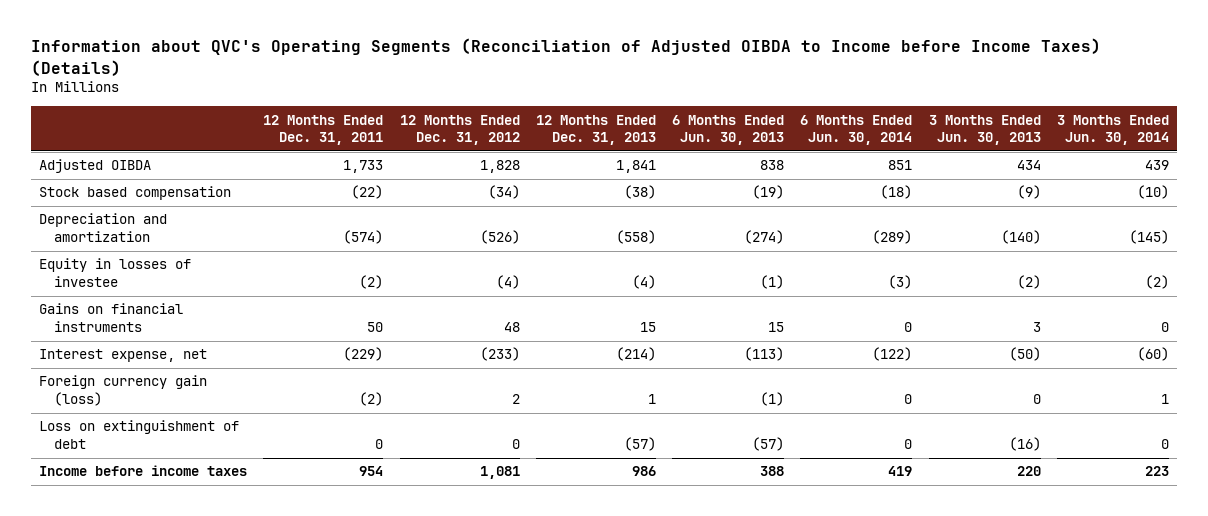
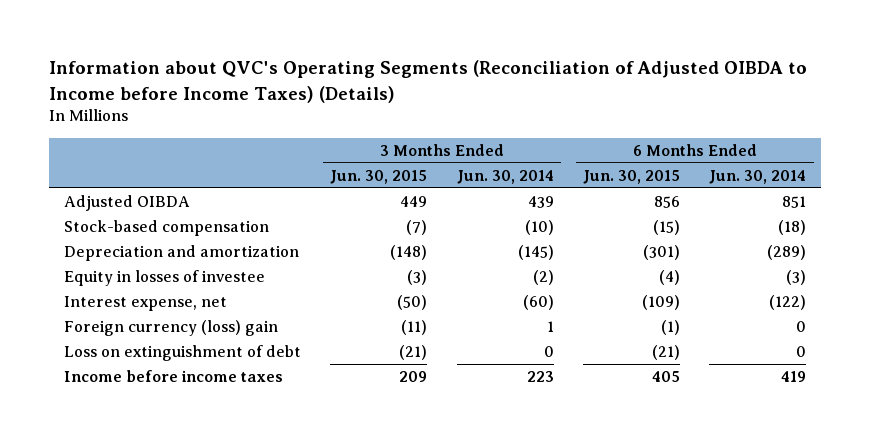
[263,114,384,146] 12 Months Ended Dec. 31, 2011 -> none
[399,114,520,146] 12 Months Ended Dec. 31, 2012 -> none
[535,114,656,146] 12 Months Ended Dec. 31, 2013 -> none
[672,114,785,146] 6 Months Ended Jun. 30, 2013 -> none
[928,114,1041,146] 3 Months Ended Jun. 30, 2013 -> none
none -> [330,169,428,184] Jun. 30, 2015
none -> [582,169,680,184] Jun. 30, 2015
[39,186,232,201] Stock based compensation -> [63,220,269,237] Stock-based compensation
[39,303,184,333] Gains on financial instruments -> none
[39,375,208,407] Foreign currency gain (loss) -> [63,320,278,337] Foreign currency (loss) gain

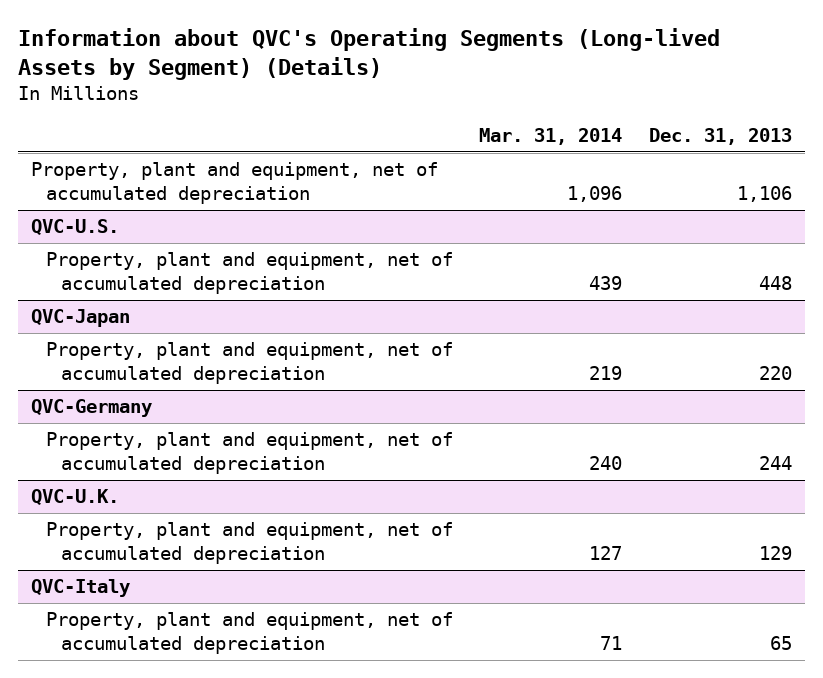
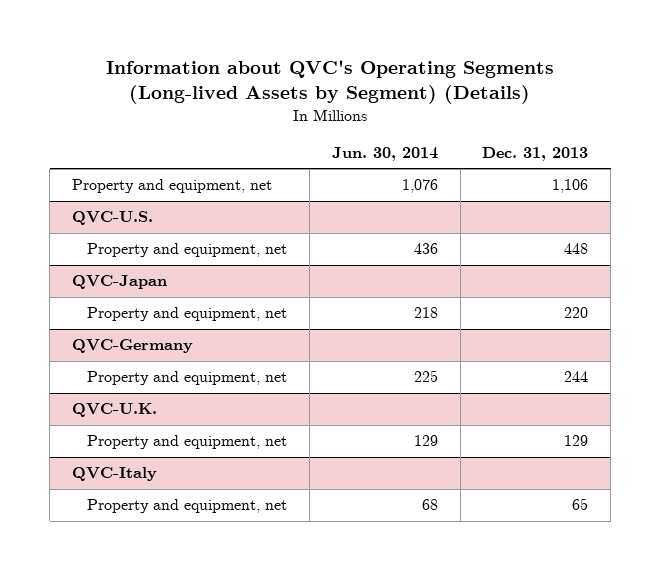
[479,128,623,146] Mar. 31, 2014 -> none
none -> [331,146,438,161] Jun. 30, 2014
[30,162,438,205] Property, plant and equipment, net of accumulated depreciation -> [72,179,273,194] Property and equipment, net
[45,252,453,295] Property, plant and equipment, net of accumulated depreciation -> [87,243,288,258] Property and equipment, net
[45,342,453,385] Property, plant and equipment, net of accumulated depreciation -> [87,307,288,322] Property and equipment, net
[45,432,453,475] Property, plant and equipment, net of accumulated depreciation -> [87,371,288,386] Property and equipment, net
[45,522,453,565] Property, plant and equipment, net of accumulated depreciation -> [87,435,288,450] Property and equipment, net
[45,612,453,655] Property, plant and equipment, net of accumulated depreciation -> [87,499,288,514] Property and equipment, net

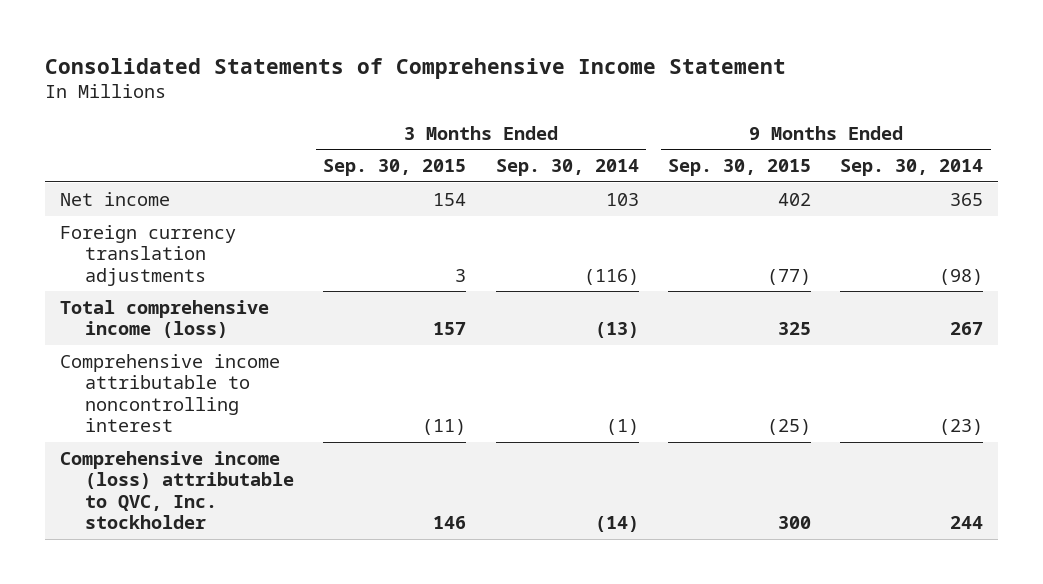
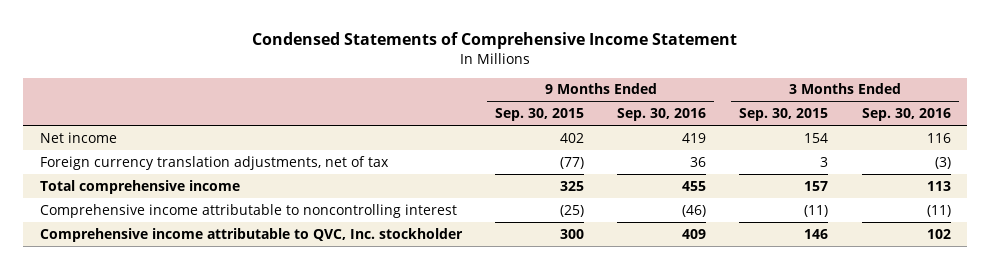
[44,57,786,79] Consolidated Statements of Comprehensive Income Statement -> [252,31,738,49] Condensed Statements of Comprehensive Income Statement
[495,159,639,177] Sep. 30, 2014 -> none
[840,159,984,177] Sep. 30, 2014 -> none
none -> [617,108,707,122] Sep. 30, 2016
none -> [861,108,951,122] Sep. 30, 2016
[59,224,236,286] Foreign currency translation adjustments -> [39,155,389,170] Foreign currency translation adjustments, net of tax
[59,299,269,339] Total comprehensive income (loss) -> [39,179,240,194] Total comprehensive income
[59,450,294,530] Comprehensive income (loss) attributable to QVC, Inc. stockholder -> [39,227,463,242] Comprehensive income attributable to QVC, Inc. stockholder

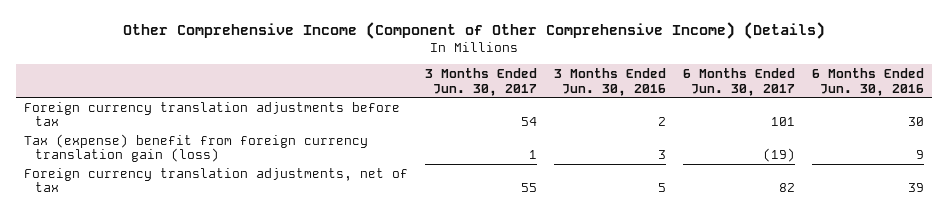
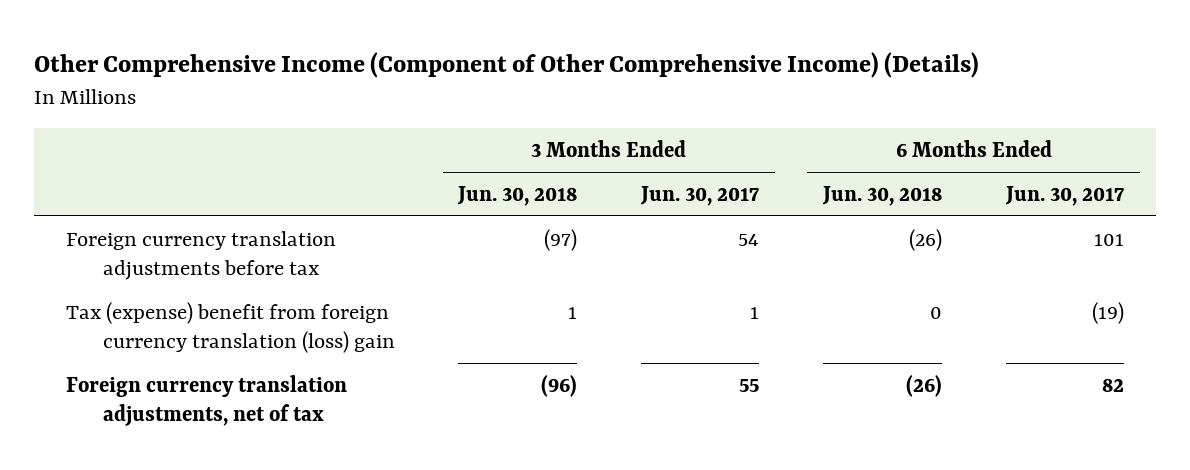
[553,67,666,96] 3 Months Ended Jun. 30, 2016 -> none
[811,67,924,96] 6 Months Ended Jun. 30, 2016 -> none
none -> [457,185,578,206] Jun. 30, 2018
none -> [822,185,943,206] Jun. 30, 2018
[24,133,369,163] Tax (expense) benefit from foreign currency translation gain (loss) -> [66,301,395,353] Tax (expense) benefit from foreign currency translation (loss) gain

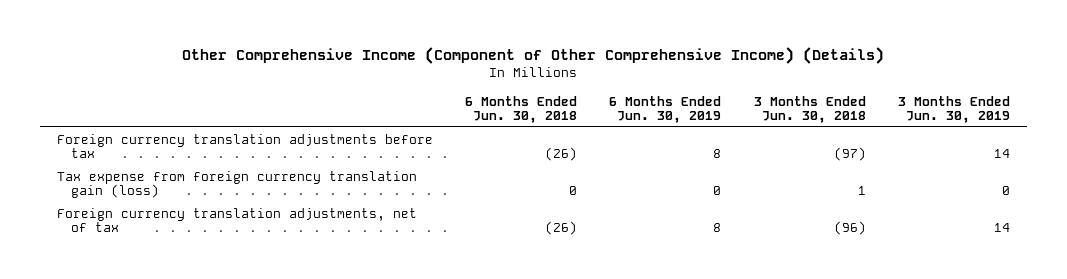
[640,185,760,206] Jun. 30, 2017 -> none
[1005,185,1125,206] Jun. 30, 2017 -> none
none -> [609,95,722,124] 6 Months Ended Jun. 30, 2019
none -> [898,95,1011,124] 3 Months Ended Jun. 30, 2019
[66,301,395,353] Tax (expense) benefit from foreign currency translation (loss) gain -> [56,170,417,199] Tax expense from foreign currency translation gain (loss)

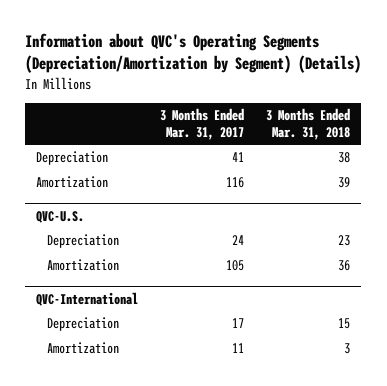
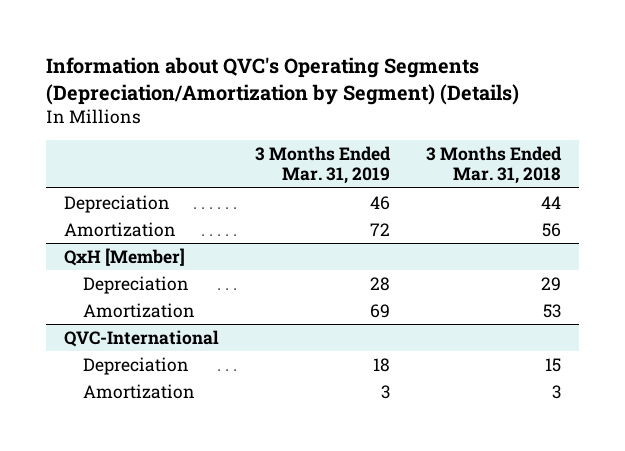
[160,108,245,140] 3 Months Ended Mar. 31, 2017 -> none
none -> [254,146,391,185] 3 Months Ended Mar. 31, 2019
[36,210,85,223] QVC-U.S. -> none
[338,152,351,164] 38 -> [541,195,562,209] 44
[338,177,351,189] 39 -> [542,222,562,237] 56
none -> [63,247,185,266] QxH [Member]
[338,235,351,247] 23 -> [541,276,562,291] 29
[338,260,351,272] 36 -> [543,303,562,318] 53

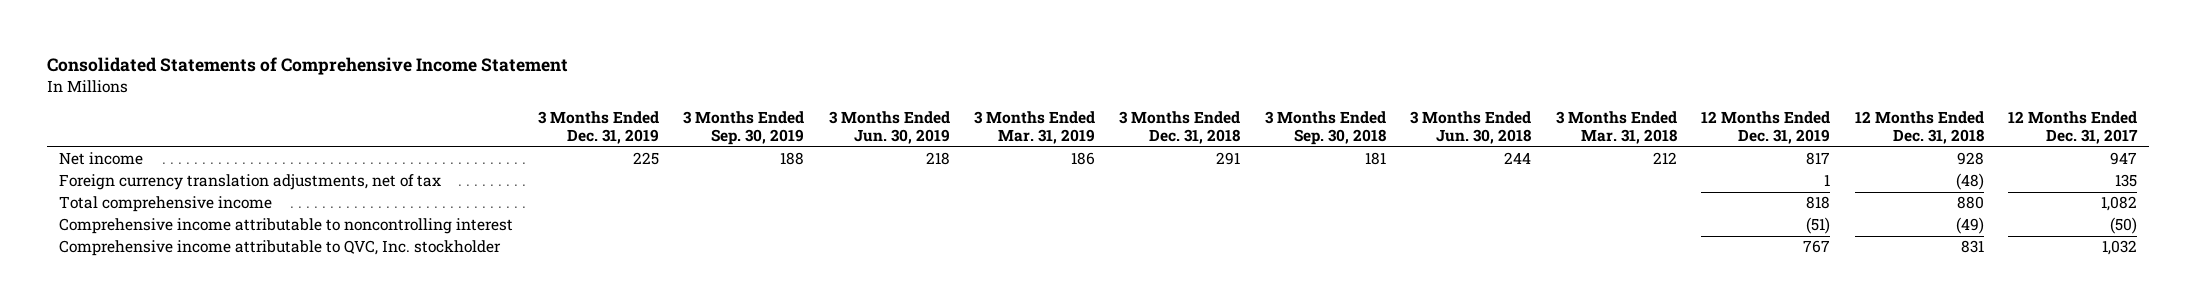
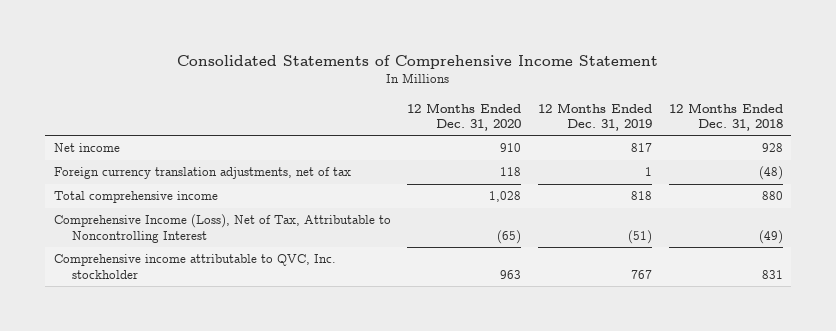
[537,111,659,145] 3 Months Ended Dec. 31, 2019 -> none
[683,111,805,146] 3 Months Ended Sep. 30, 2019 -> none
[828,111,950,145] 3 Months Ended Jun. 30, 2019 -> none
[974,111,1096,145] 3 Months Ended Mar. 31, 2019 -> none
[1119,111,1241,145] 3 Months Ended Dec. 31, 2018 -> none
[1264,111,1386,146] 3 Months Ended Sep. 30, 2018 -> none
[1410,111,1532,145] 3 Months Ended Jun. 30, 2018 -> none
[1555,111,1677,145] 3 Months Ended Mar. 31, 2018 -> none
[2008,111,2139,145] 12 Months Ended Dec. 31, 2017 -> none
none -> [407,102,522,132] 12 Months Ended Dec. 31, 2020
[59,218,514,235] Comprehensive income attributable to noncontrolling interest -> [53,214,391,243] Comprehensive Income (Loss), Net of Tax, Attributable to Noncontrolling Interest

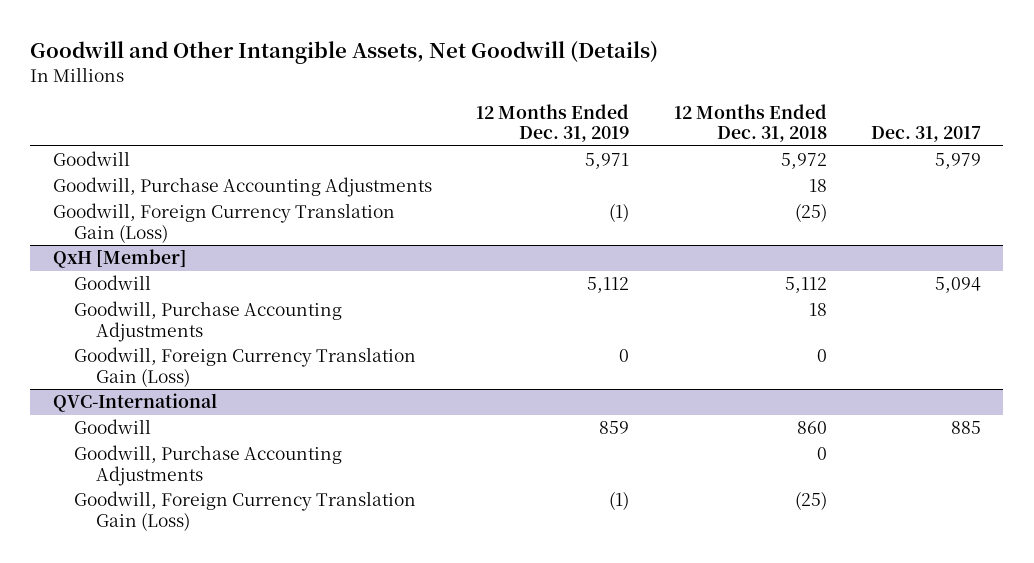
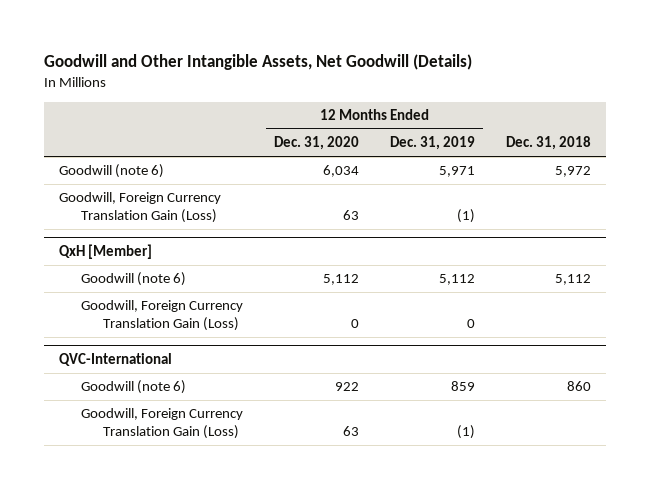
[673,103,827,143] 12 Months Ended Dec. 31, 2018 -> none
[871,126,982,143] Dec. 31, 2017 -> none
none -> [274,136,360,151] Dec. 31, 2020
none -> [505,136,591,151] Dec. 31, 2018
[52,177,432,198] Goodwill, Purchase Accounting Adjustments -> none
[52,151,130,167] Goodwill -> [59,164,165,179] Goodwill (note 6)
[74,301,343,342] Goodwill, Purchase Accounting Adjustments -> none
[74,275,152,291] Goodwill -> [81,272,187,287] Goodwill (note 6)
[74,445,343,486] Goodwill, Purchase Accounting Adjustments -> none
[74,419,152,435] Goodwill -> [81,380,187,395] Goodwill (note 6)

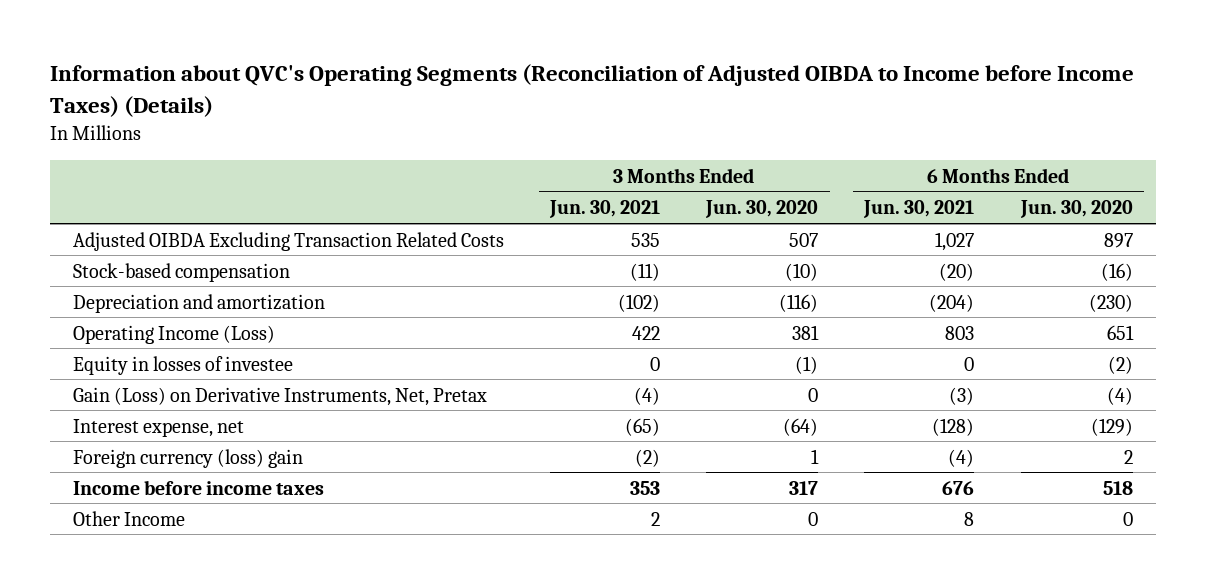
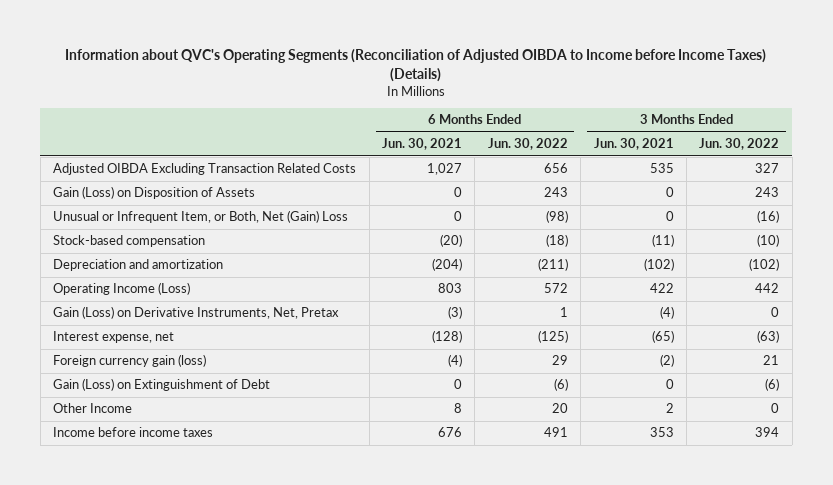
[705,200,819,219] Jun. 30, 2020 -> none
[1019,200,1133,219] Jun. 30, 2020 -> none
none -> [487,138,568,151] Jun. 30, 2022
none -> [699,138,780,151] Jun. 30, 2022
none -> [53,186,256,200] Gain (Loss) on Disposition of Assets
none -> [53,210,349,224] Unusual or Infrequent Item, or Both, Net (Gain) Loss
[72,355,293,375] Equity in losses of investee -> none
[72,448,303,468] Foreign currency (loss) gain -> [53,354,207,368] Foreign currency gain (loss)
none -> [53,378,271,392] Gain (Loss) on Extinguishment of Debt
[72,479,324,495] Income before income taxes -> [53,427,214,438] Income before income taxes

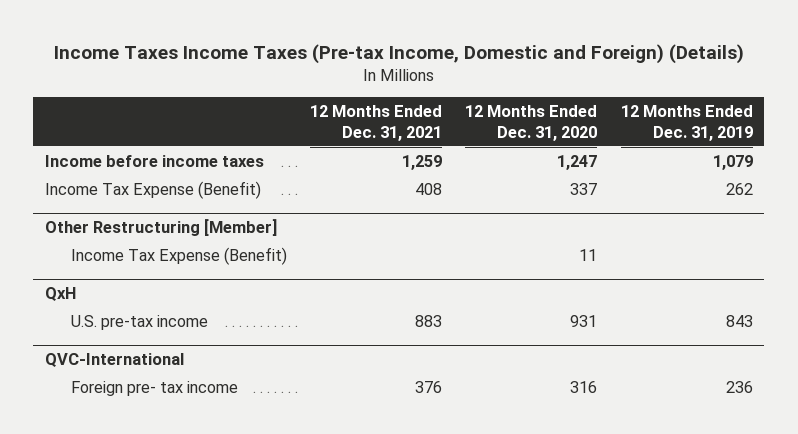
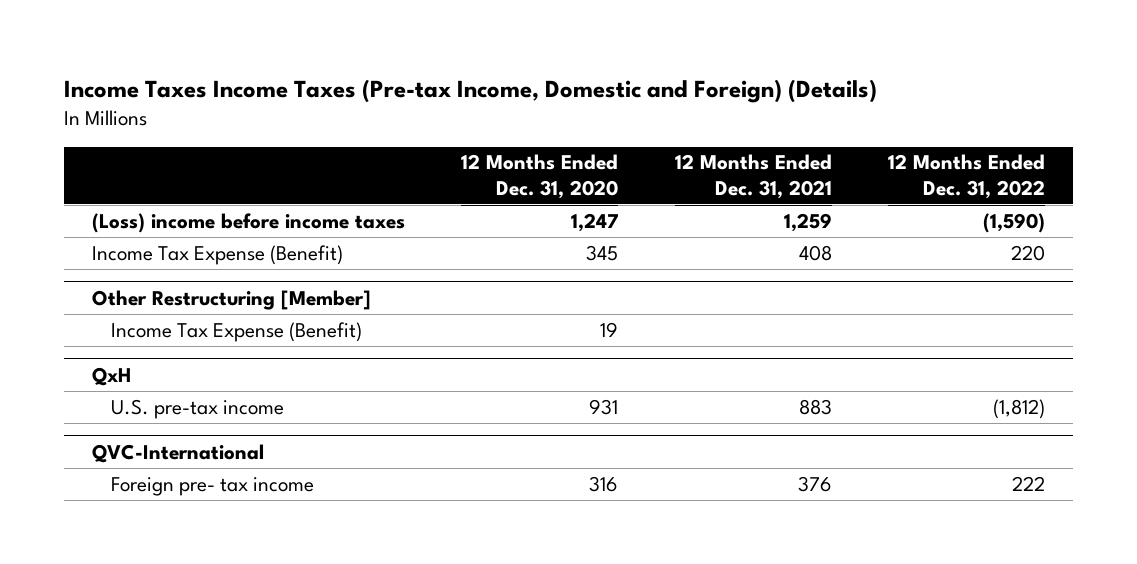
[620,105,753,141] 12 Months Ended Dec. 31, 2019 -> none
none -> [888,154,1046,200] 12 Months Ended Dec. 31, 2022
[44,154,264,167] Income before income taxes -> [91,212,405,233] (Loss) income before income taxes
[570,182,598,195] 337 -> [586,244,619,261] 345
[579,248,598,261] 11 -> [600,321,619,337] 19

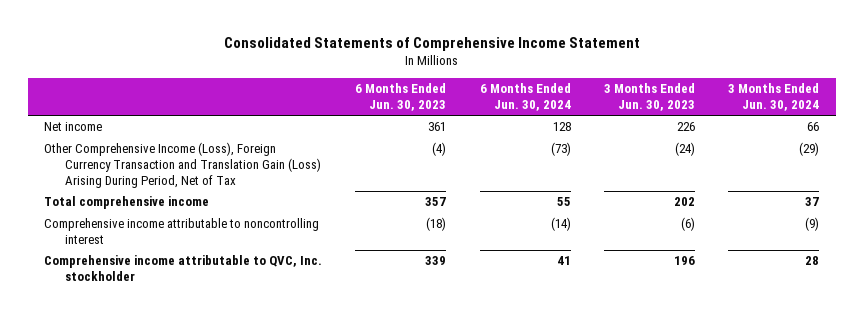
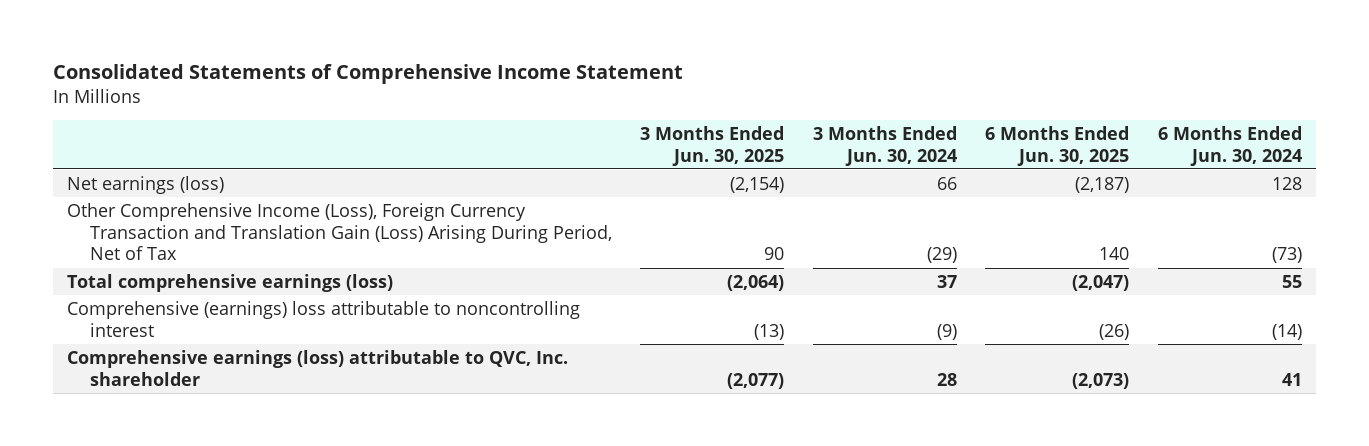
[355,83,447,111] 6 Months Ended Jun. 30, 2023 -> none
[603,83,695,111] 3 Months Ended Jun. 30, 2023 -> none
none -> [640,125,785,166] 3 Months Ended Jun. 30, 2025
none -> [985,125,1130,166] 6 Months Ended Jun. 30, 2025
[44,122,103,132] Net income -> [66,175,224,194] Net earnings (loss)
[44,196,210,210] Total comprehensive income -> [66,273,393,292] Total comprehensive earnings (loss)
[44,218,320,244] Comprehensive income attributable to noncontrolling interest -> [66,300,580,337] Comprehensive (earnings) loss attributable to noncontrolling interest
[44,255,323,281] Comprehensive income attributable to QVC, Inc. stockholder -> [66,349,568,386] Comprehensive earnings (loss) attributable to QVC, Inc. shareholder

